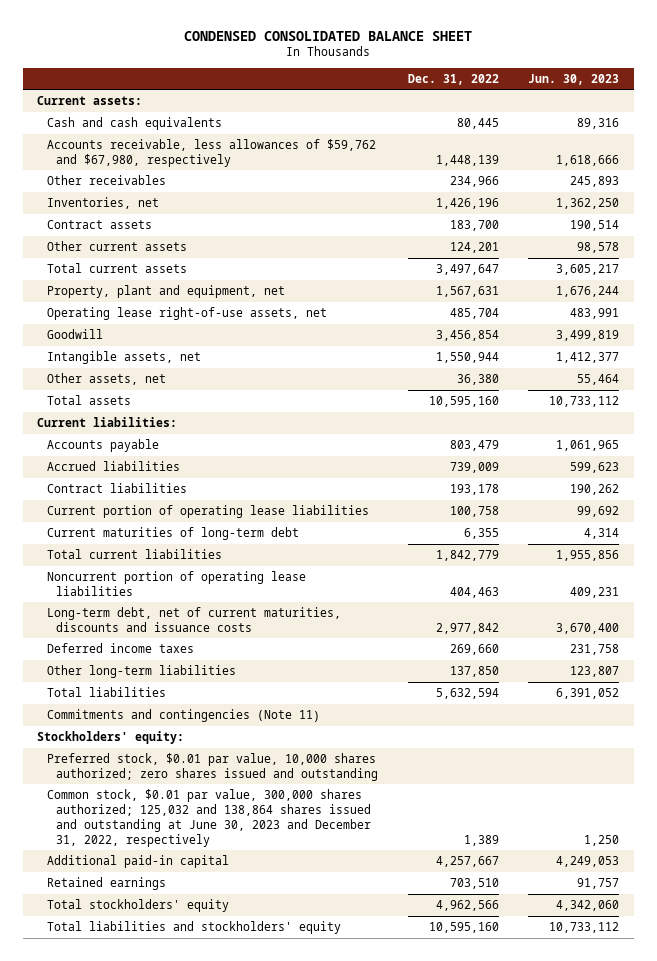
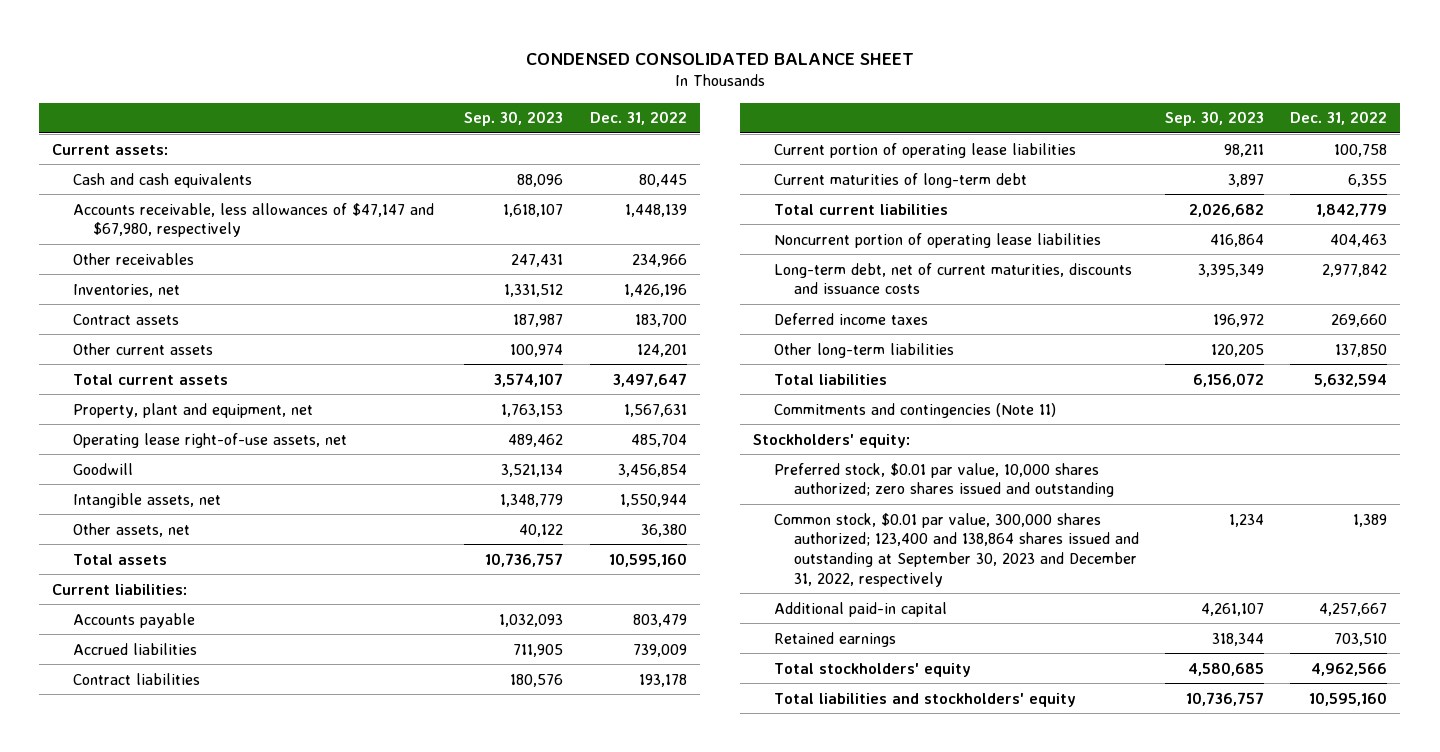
[528,73,620,85] Jun. 30, 2023 -> none
none -> [464,111,564,127] Sep. 30, 2023
[46,138,376,167] Accounts receivable, less allowances of $59,762 and $67,980, respectively -> [72,202,434,238] Accounts receivable, less allowances of $47,147 and $67,980, respectively
[46,788,372,847] Common stock, $0.01 par value, 300,000 shares authorized; 125,032 and 138,864 shares issued and outstanding at June 30, 2023 and December 31, 2022, respectively -> [773,512,1139,587] Common stock, $0.01 par value, 300,000 shares authorized; 123,400 and 138,864 shares issued and outstanding at September 30, 2023 and December 31, 2022, respectively

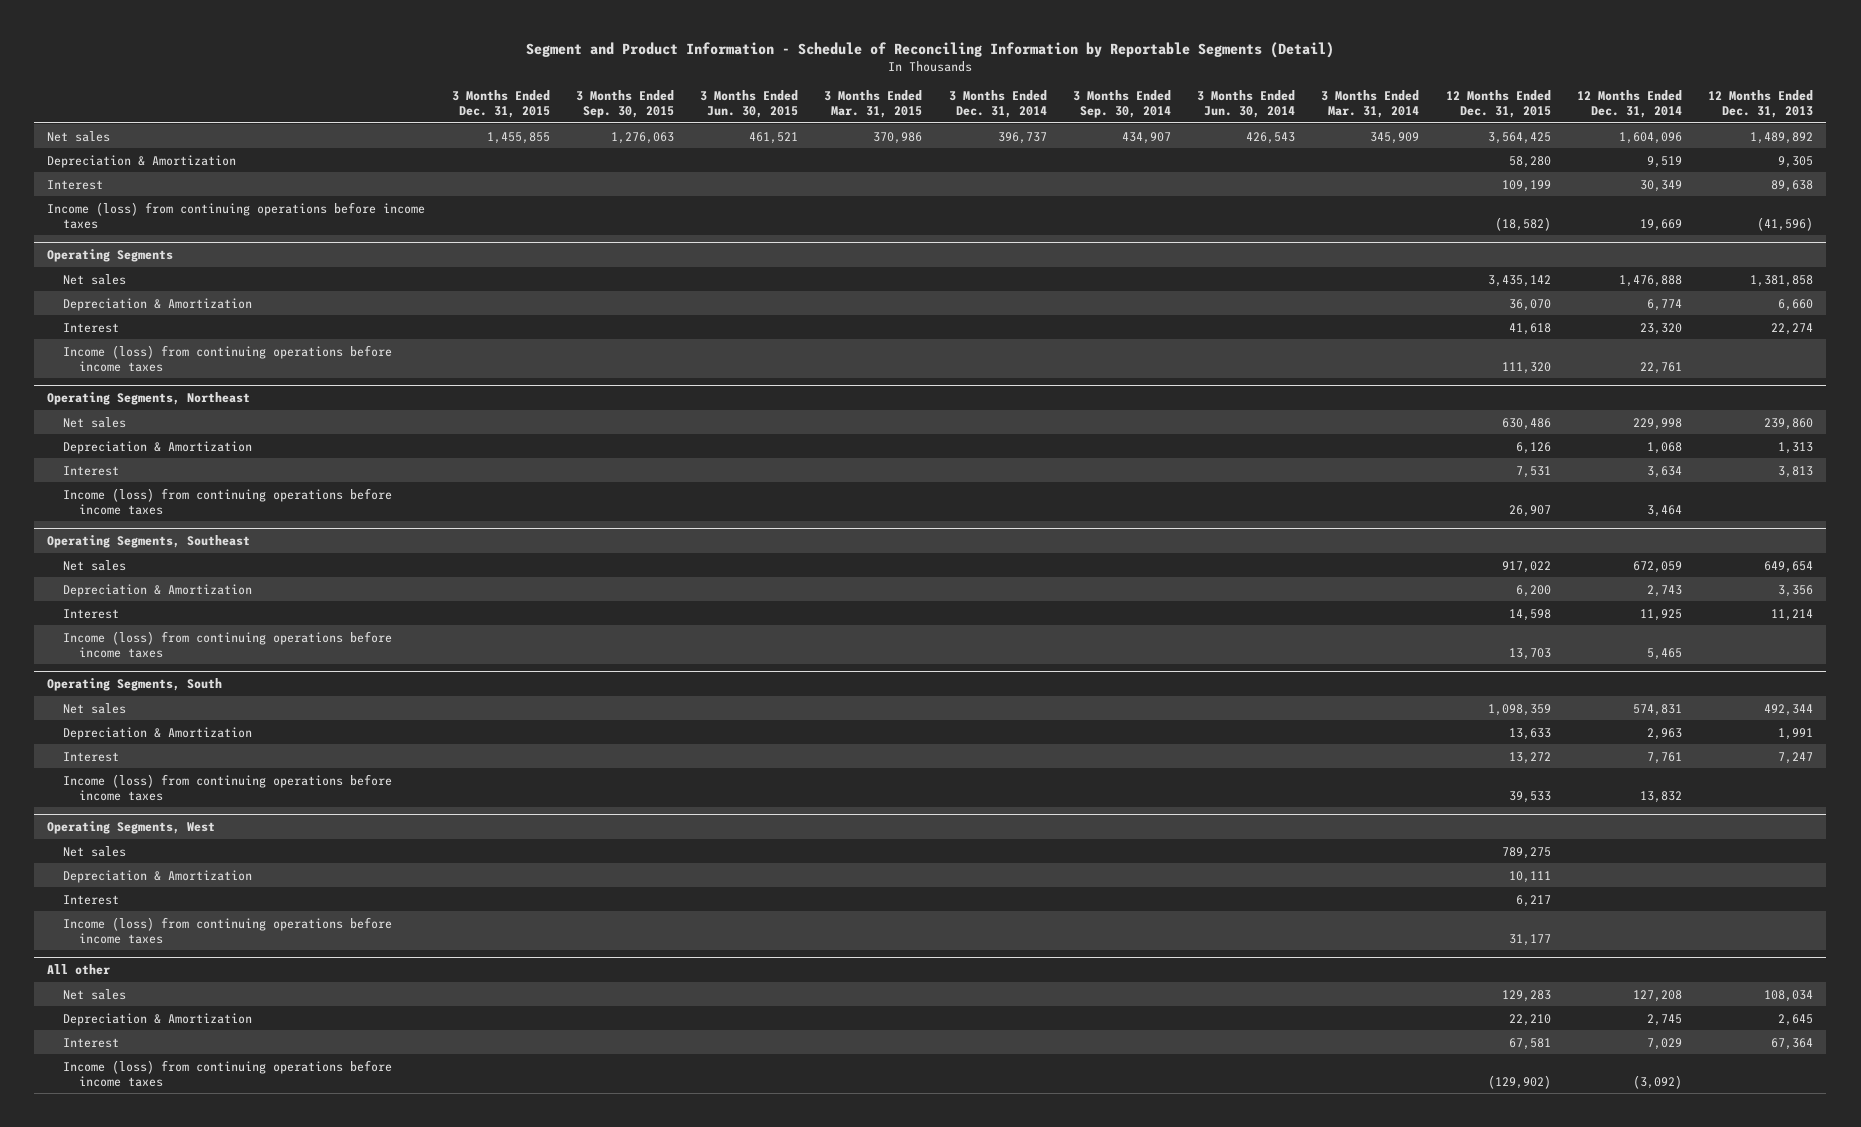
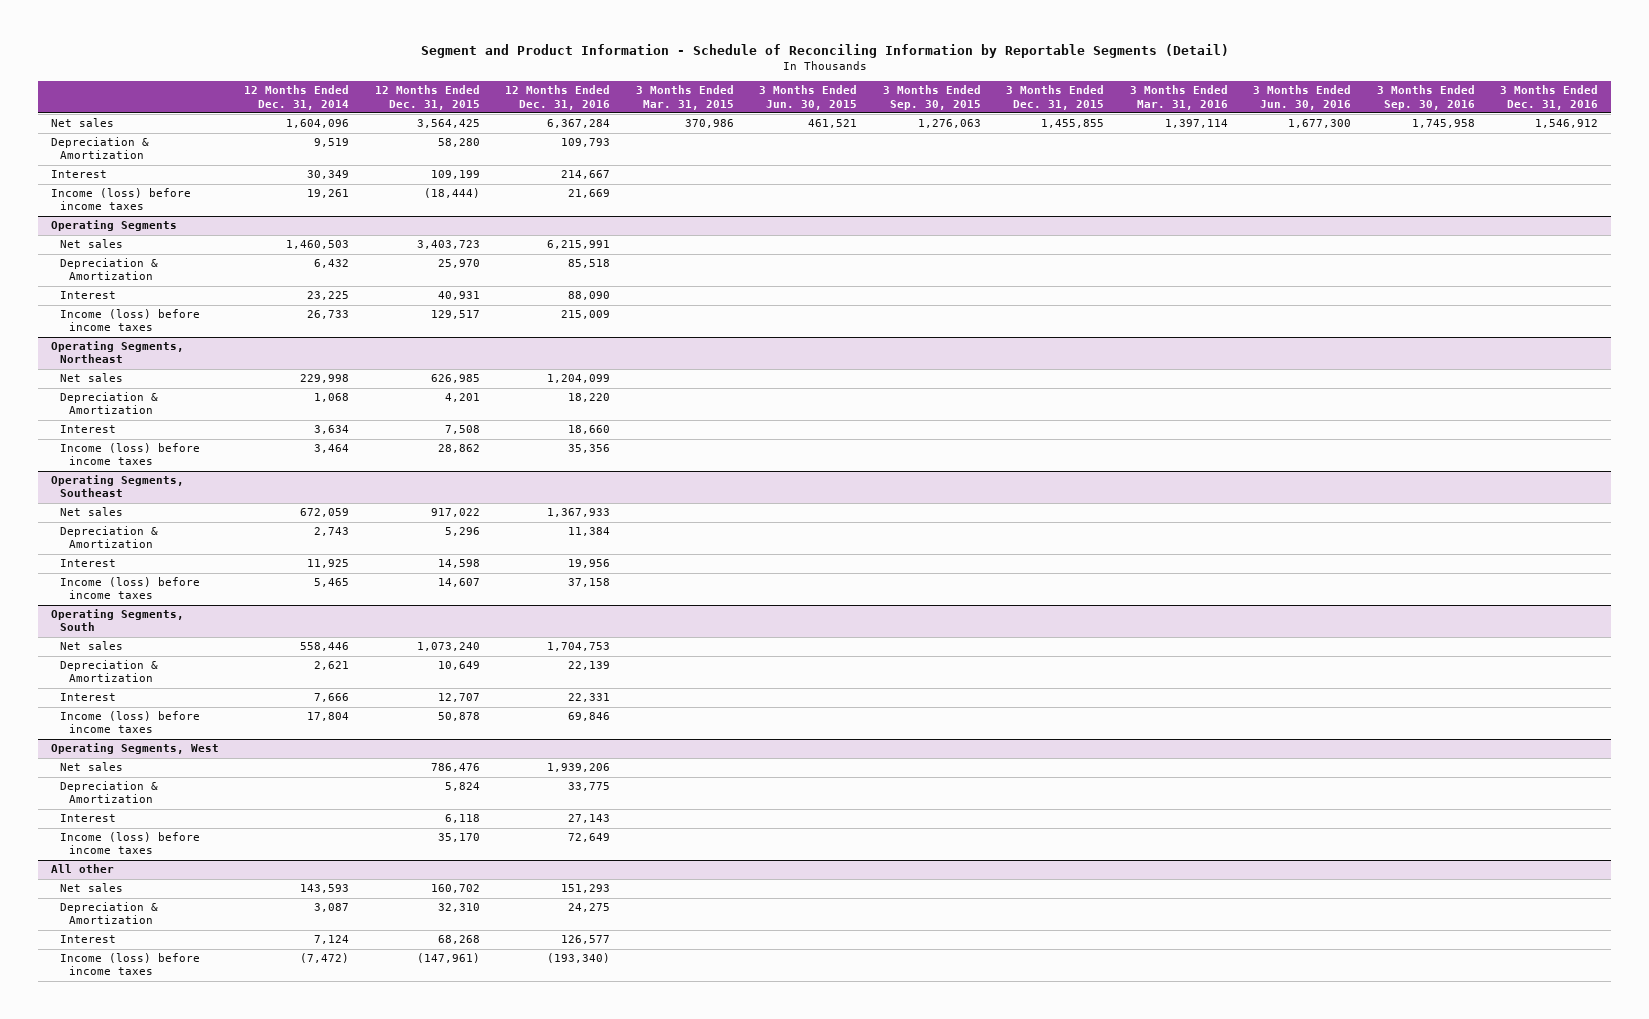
[948,89,1047,118] 3 Months Ended Dec. 31, 2014 -> none
[1072,89,1171,118] 3 Months Ended Sep. 30, 2014 -> none
[1197,89,1296,118] 3 Months Ended Jun. 30, 2014 -> none
[1321,89,1420,118] 3 Months Ended Mar. 31, 2014 -> none
[1708,89,1814,118] 12 Months Ended Dec. 31, 2013 -> none
none -> [505,85,611,110] 12 Months Ended Dec. 31, 2016
none -> [1129,85,1228,110] 3 Months Ended Mar. 31, 2016
none -> [1253,85,1352,110] 3 Months Ended Jun. 30, 2016
none -> [1376,85,1475,110] 3 Months Ended Sep. 30, 2016
none -> [1500,85,1599,110] 3 Months Ended Dec. 31, 2016
[47,201,426,229] Income (loss) from continuing operations before income taxes -> [50,188,191,211] Income (loss) before income taxes
[1494,216,1551,231] (18,582) -> [423,188,480,199] (18,444)
[1639,218,1682,231] 19,669 -> [307,189,350,199] 19,261
[1487,274,1551,287] 3,435,142 -> [416,240,480,250] 3,403,723
[1618,274,1682,287] 1,476,888 -> [286,240,350,250] 1,460,503
[1508,298,1551,311] 36,070 -> [437,259,480,269] 25,970
[1646,298,1682,311] 6,774 -> [314,259,350,269] 6,432
[1508,322,1551,335] 41,618 -> [437,291,480,301] 40,931
[1639,322,1682,335] 23,320 -> [307,291,350,301] 23,225
[63,344,393,372] Income (loss) from continuing operations before income taxes -> [60,309,201,332] Income (loss) before income taxes
[1501,361,1551,374] 111,320 -> [430,310,480,320] 129,517
[1639,361,1682,374] 22,761 -> [307,310,350,320] 26,733
[1501,417,1551,430] 630,486 -> [430,374,480,384] 626,985
[1515,441,1551,454] 6,126 -> [444,393,480,403] 4,201
[1515,465,1551,478] 7,531 -> [444,425,480,435] 7,508
[63,487,393,515] Income (loss) from continuing operations before income taxes -> [60,443,201,466] Income (loss) before income taxes
[1508,504,1551,517] 26,907 -> [437,444,480,454] 28,862
[1515,584,1551,597] 6,200 -> [444,527,480,537] 5,296
[63,630,393,658] Income (loss) from continuing operations before income taxes -> [60,577,201,600] Income (loss) before income taxes
[1508,647,1551,660] 13,703 -> [437,578,480,588] 14,607
[1487,703,1551,716] 1,098,359 -> [416,642,480,652] 1,073,240
[1632,703,1682,716] 574,831 -> [300,642,350,652] 558,446
[1508,727,1551,740] 13,633 -> [437,661,480,671] 10,649
[1646,727,1682,740] 2,963 -> [314,661,350,671] 2,621
[1508,751,1551,764] 13,272 -> [437,693,480,703] 12,707
[1646,751,1682,764] 7,761 -> [314,693,350,703] 7,666
[63,773,393,801] Income (loss) from continuing operations before income taxes -> [60,711,201,734] Income (loss) before income taxes
[1508,790,1551,803] 39,533 -> [437,712,480,722] 50,878
[1639,790,1682,803] 13,832 -> [307,712,350,722] 17,804
[1501,846,1551,859] 789,275 -> [430,763,480,773] 786,476
[1508,870,1551,883] 10,111 -> [444,782,480,792] 5,824
[1515,894,1551,907] 6,217 -> [444,814,480,824] 6,118
[63,916,393,944] Income (loss) from continuing operations before income taxes -> [60,832,201,855] Income (loss) before income taxes
[1508,933,1551,946] 31,177 -> [437,833,480,843] 35,170
[1501,989,1551,1002] 129,283 -> [430,884,480,894] 160,702
[1632,989,1682,1002] 127,208 -> [300,884,350,894] 143,593
[1508,1013,1551,1026] 22,210 -> [437,903,480,913] 32,310
[1646,1013,1682,1026] 2,745 -> [314,903,350,913] 3,087
[1508,1037,1551,1050] 67,581 -> [437,935,480,945] 68,268
[1646,1037,1682,1050] 7,029 -> [314,935,350,945] 7,124
[63,1059,393,1087] Income (loss) from continuing operations before income taxes -> [60,953,201,976] Income (loss) before income taxes
[1487,1074,1551,1089] (129,902) -> [416,953,480,964] (147,961)
[1632,1074,1682,1089] (3,092) -> [300,953,350,964] (7,472)

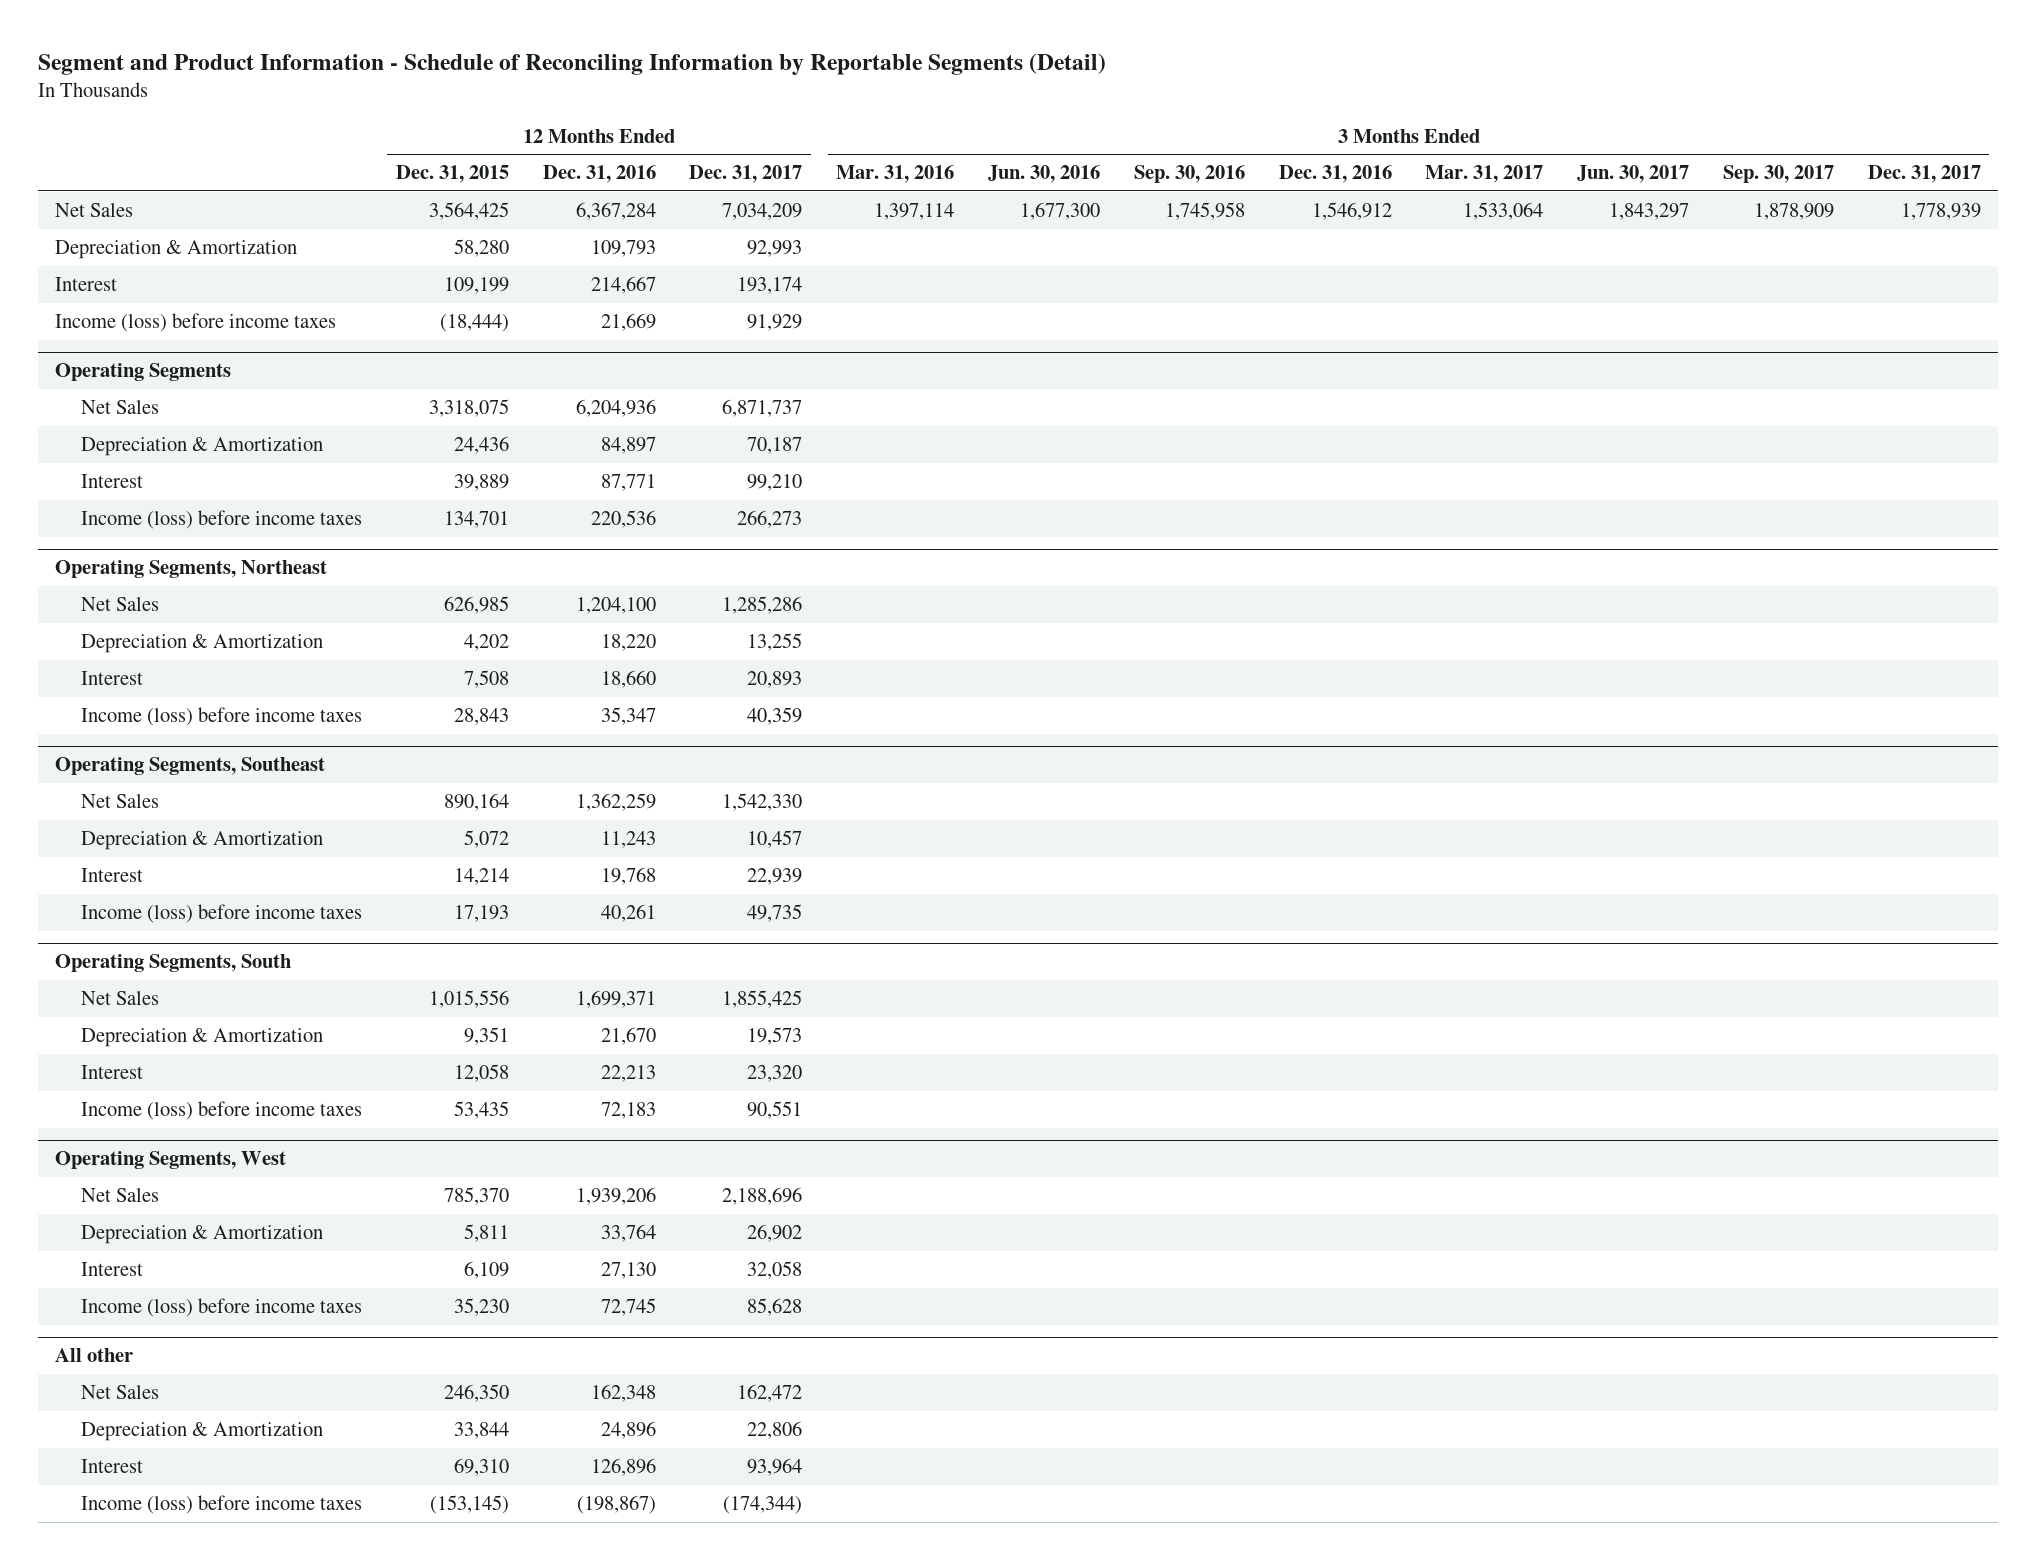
[244,85,350,110] 12 Months Ended Dec. 31, 2014 -> none
[635,85,734,110] 3 Months Ended Mar. 31, 2015 -> none
[759,85,858,110] 3 Months Ended Jun. 30, 2015 -> none
[882,85,981,110] 3 Months Ended Sep. 30, 2015 -> none
[1006,85,1105,110] 3 Months Ended Dec. 31, 2015 -> none
none -> [689,165,803,184] Dec. 31, 2017
none -> [1425,165,1544,184] Mar. 31, 2017
none -> [1577,165,1690,184] Jun. 30, 2017
none -> [1723,165,1835,184] Sep. 30, 2017
none -> [1867,165,1981,184] Dec. 31, 2017
[50,118,114,128] Net sales -> [55,202,134,217] Net Sales
[60,239,124,249] Net sales -> [80,399,159,414] Net Sales
[416,240,480,250] 3,403,723 -> [428,398,509,417] 3,318,075
[547,240,611,250] 6,215,991 -> [575,398,656,417] 6,204,936
[437,259,480,269] 25,970 -> [453,435,509,454] 24,436
[568,259,611,269] 85,518 -> [600,436,656,454] 84,897
[437,291,480,301] 40,931 -> [453,473,509,491] 39,889
[568,291,611,301] 88,090 -> [600,473,656,491] 87,771
[430,310,480,320] 129,517 -> [443,510,509,528] 134,701
[561,310,611,320] 215,009 -> [590,509,656,528] 220,536
[60,373,124,383] Net sales -> [80,596,159,611] Net Sales
[547,374,611,384] 1,204,099 -> [575,596,656,614] 1,204,100
[444,393,480,403] 4,201 -> [463,633,509,651] 4,202
[437,444,480,454] 28,862 -> [453,707,509,725] 28,843
[568,444,611,454] 35,356 -> [600,706,656,725] 35,347
[60,507,124,517] Net sales -> [80,793,159,808] Net Sales
[430,508,480,518] 917,022 -> [443,792,509,811] 890,164
[547,508,611,518] 1,367,933 -> [575,792,656,811] 1,362,259
[444,527,480,537] 5,296 -> [463,829,509,848] 5,072
[568,527,611,537] 11,384 -> [600,830,656,848] 11,243
[437,559,480,569] 14,598 -> [453,867,509,885] 14,214
[568,559,611,569] 19,956 -> [600,866,656,885] 19,768
[437,578,480,588] 14,607 -> [453,904,509,922] 17,193
[568,578,611,588] 37,158 -> [600,903,656,922] 40,261
[60,641,124,651] Net sales -> [80,990,159,1005] Net Sales
[416,642,480,652] 1,073,240 -> [428,989,509,1008] 1,015,556
[547,642,611,652] 1,704,753 -> [575,989,656,1008] 1,699,371
[437,661,480,671] 10,649 -> [463,1026,509,1045] 9,351
[568,661,611,671] 22,139 -> [600,1026,656,1045] 21,670
[437,693,480,703] 12,707 -> [453,1063,509,1082] 12,058
[568,693,611,703] 22,331 -> [600,1064,656,1082] 22,213
[437,712,480,722] 50,878 -> [453,1100,509,1119] 53,435
[568,712,611,722] 69,846 -> [600,1101,656,1119] 72,183
[60,762,124,772] Net sales -> [80,1187,159,1202] Net Sales
[430,763,480,773] 786,476 -> [443,1186,509,1205] 785,370
[444,782,480,792] 5,824 -> [463,1223,509,1242] 5,811
[568,782,611,792] 33,775 -> [600,1223,656,1242] 33,764
[444,814,480,824] 6,118 -> [463,1260,509,1279] 6,109
[568,814,611,824] 27,143 -> [600,1261,656,1279] 27,130
[437,833,480,843] 35,170 -> [453,1297,509,1316] 35,230
[568,833,611,843] 72,649 -> [600,1297,656,1316] 72,745
[60,883,124,893] Net sales -> [80,1384,159,1399] Net Sales
[430,884,480,894] 160,702 -> [443,1383,509,1402] 246,350
[561,884,611,894] 151,293 -> [590,1383,656,1402] 162,348
[437,903,480,913] 32,310 -> [453,1421,509,1439] 33,844
[568,903,611,913] 24,275 -> [600,1420,656,1439] 24,896
[437,935,480,945] 68,268 -> [453,1457,509,1476] 69,310
[561,935,611,945] 126,577 -> [590,1457,656,1476] 126,896
[416,953,480,964] (147,961) -> [429,1494,509,1514] (153,145)
[547,953,611,964] (193,340) -> [576,1494,656,1514] (198,867)

